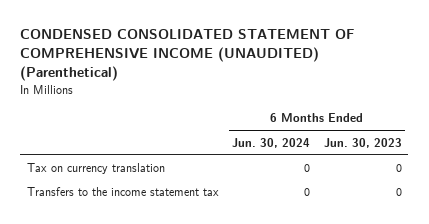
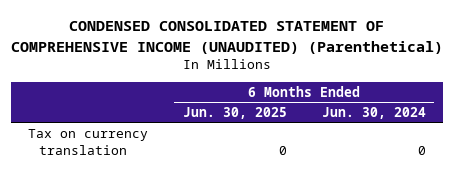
[323,137,402,148] Jun. 30, 2023 -> none
none -> [182,107,287,120] Jun. 30, 2025
[27,187,220,197] Transfers to the income statement tax -> none

